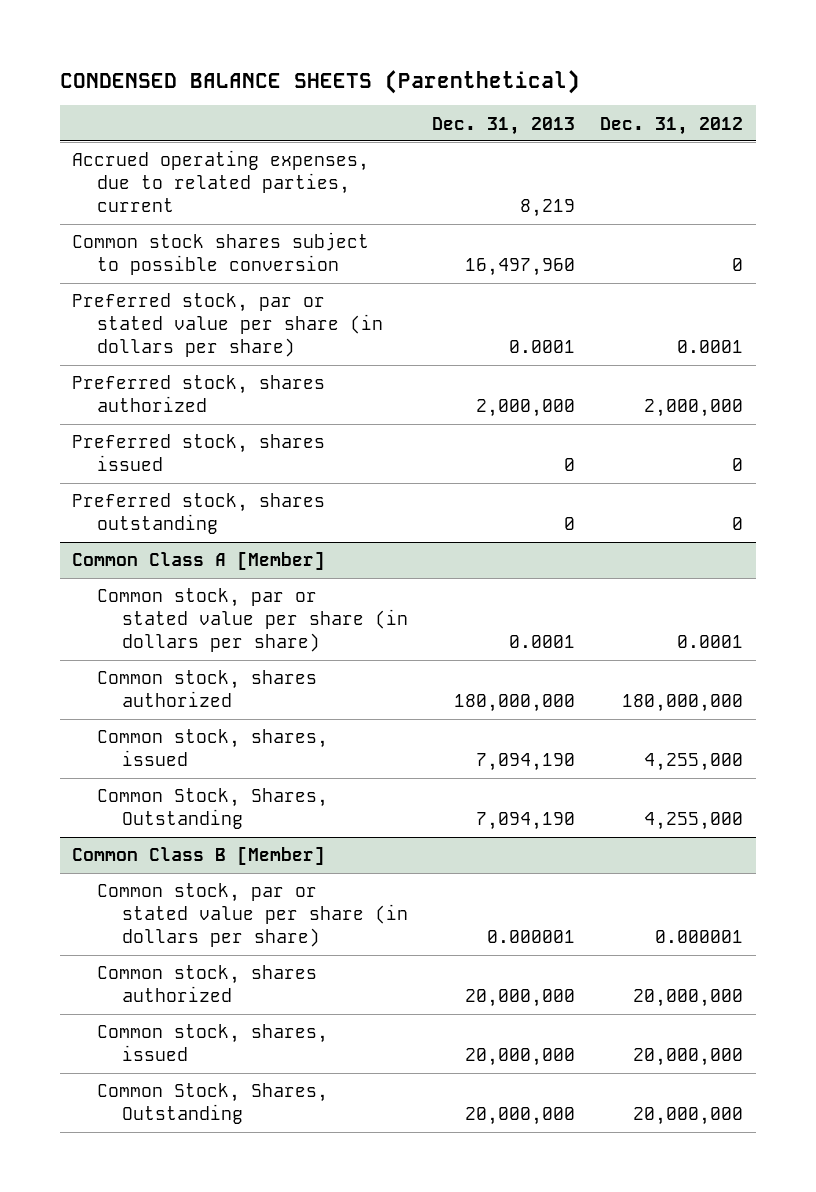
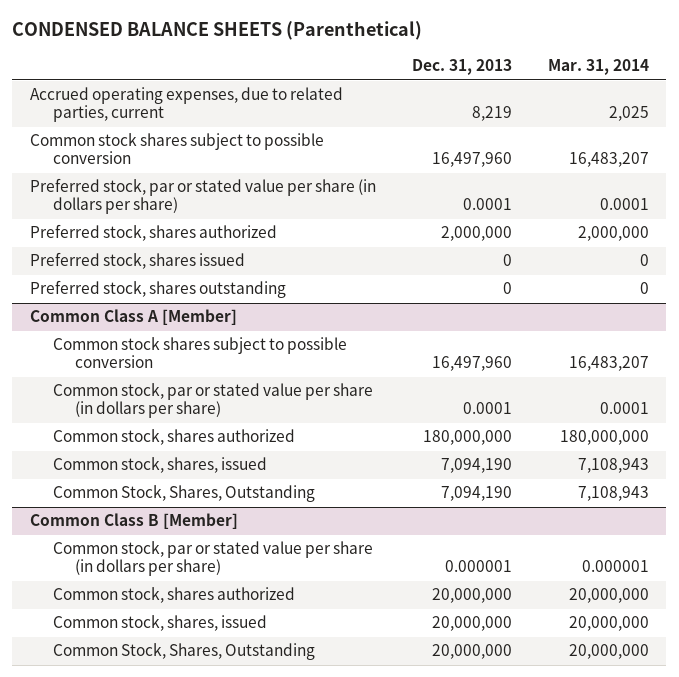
[600,116,744,135] Dec. 31, 2012 -> none
none -> [547,59,649,76] Mar. 31, 2014
none -> [52,337,347,369] Common stock shares subject to possible conversion

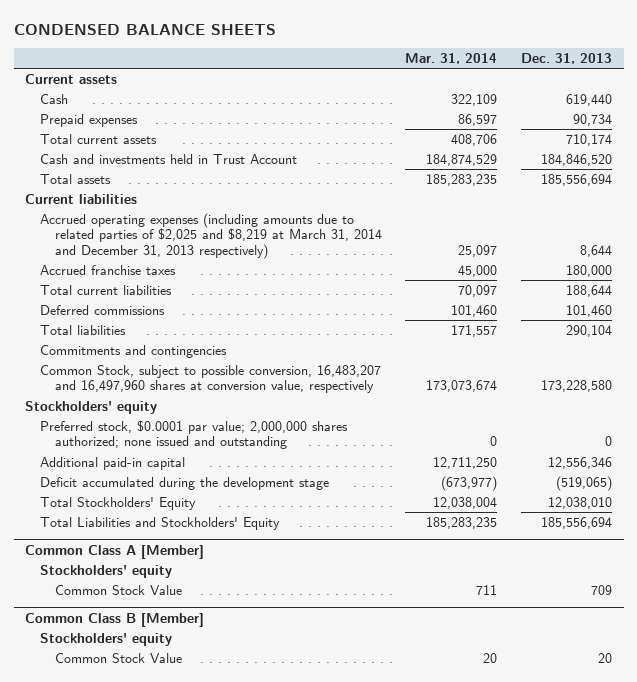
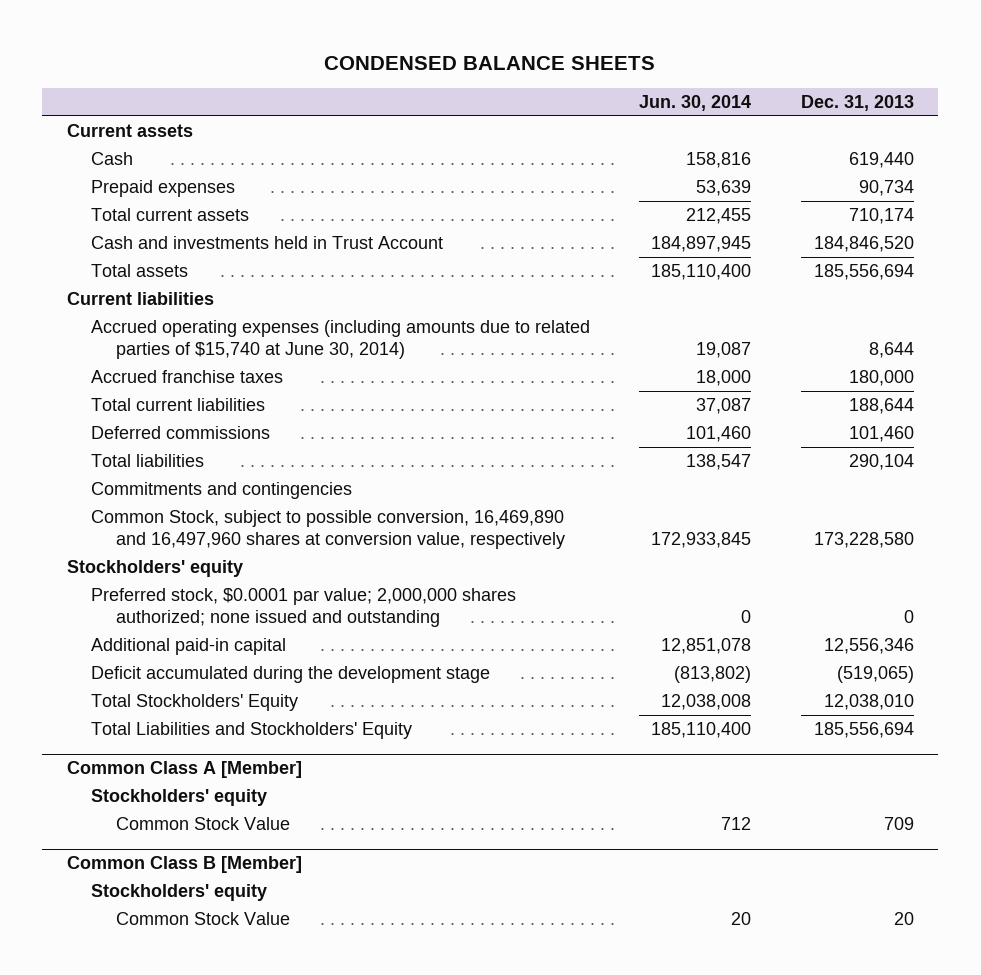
[405,52,498,64] Mar. 31, 2014 -> none
none -> [639,94,752,111] Jun. 30, 2014
[39,212,382,260] Accrued operating expenses (including amounts due to related parties of $2,025 and $8,219 at March 31, 2014 and December 31, 2013 respectively) -> [91,320,591,360] Accrued operating expenses (including amounts due to related parties of $15,740 at June 30, 2014)
[39,364,381,394] Common Stock, subject to possible conversion, 16,483,207 and 16,497,960 shares at conversion value, respectively -> [91,510,565,550] Common Stock, subject to possible conversion, 16,469,890 and 16,497,960 shares at conversion value, respectively

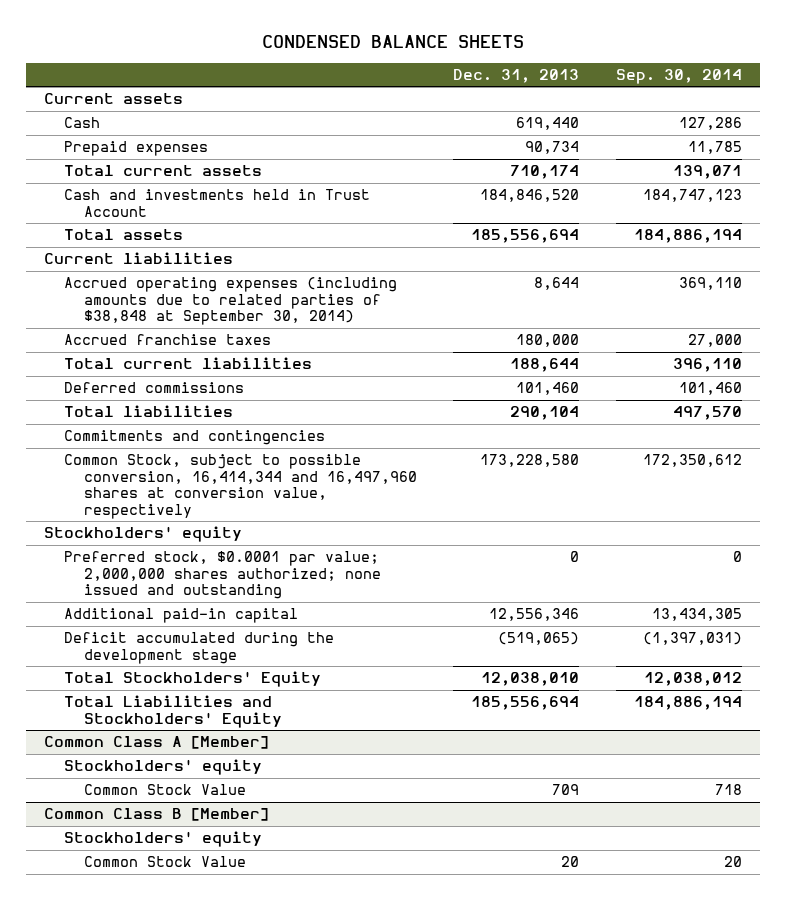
[639,94,752,111] Jun. 30, 2014 -> none
none -> [615,68,742,84] Sep. 30, 2014
[91,320,591,360] Accrued operating expenses (including amounts due to related parties of $15,740 at June 30, 2014) -> [64,277,398,326] Accrued operating expenses (including amounts due to related parties of $38,848 at September 30, 2014)
[91,510,565,550] Common Stock, subject to possible conversion, 16,469,890 and 16,497,960 shares at conversion value, respectively -> [64,454,417,520] Common Stock, subject to possible conversion, 16,414,344 and 16,497,960 shares at conversion value, respectively

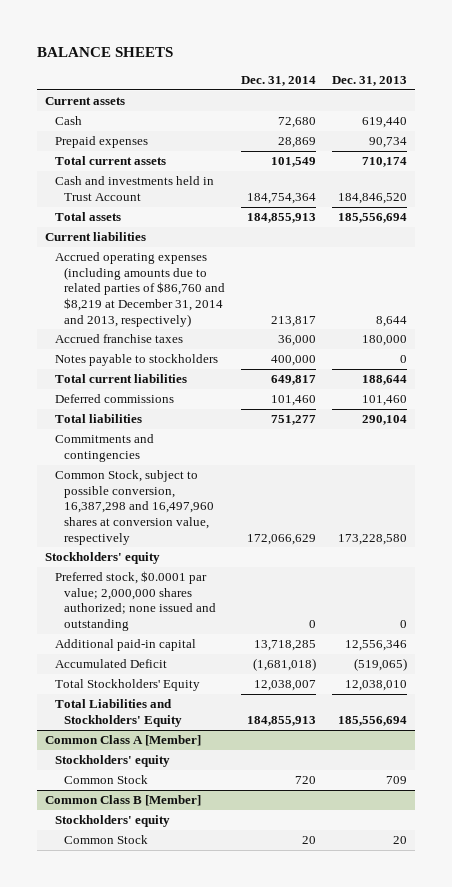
[262,35,525,49] CONDENSED BALANCE SHEETS -> [36,46,173,57] BALANCE SHEETS
[615,68,742,84] Sep. 30, 2014 -> none
none -> [241,75,317,86] Dec. 31, 2014
[64,277,398,326] Accrued operating expenses (including amounts due to related parties of $38,848 at September 30, 2014) -> [54,252,226,327] Accrued operating expenses (including amounts due to related parties of $86,760 and $8,219 at December 31, 2014 and 2013, respectively)
none -> [54,354,218,367] Notes payable to stockholders
[64,454,417,520] Common Stock, subject to possible conversion, 16,414,344 and 16,497,960 shares at conversion value, respectively -> [54,470,215,545] Common Stock, subject to possible conversion, 16,387,298 and 16,497,960 shares at conversion value, respectively
[64,632,335,664] Deficit accumulated during the development stage -> [54,659,167,669] Accumulated Deficit
[83,784,246,796] Common Stock Value -> [64,775,149,785] Common Stock
[83,856,246,868] Common Stock Value -> [64,835,149,845] Common Stock

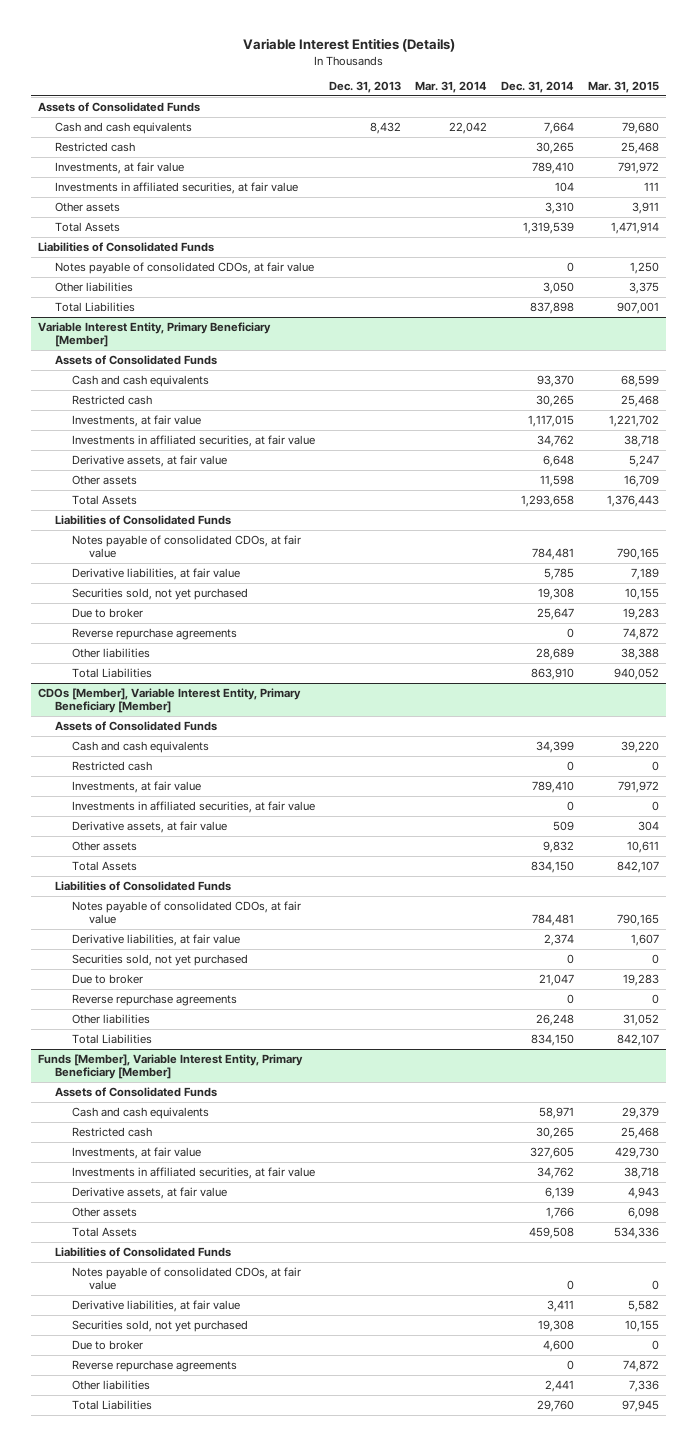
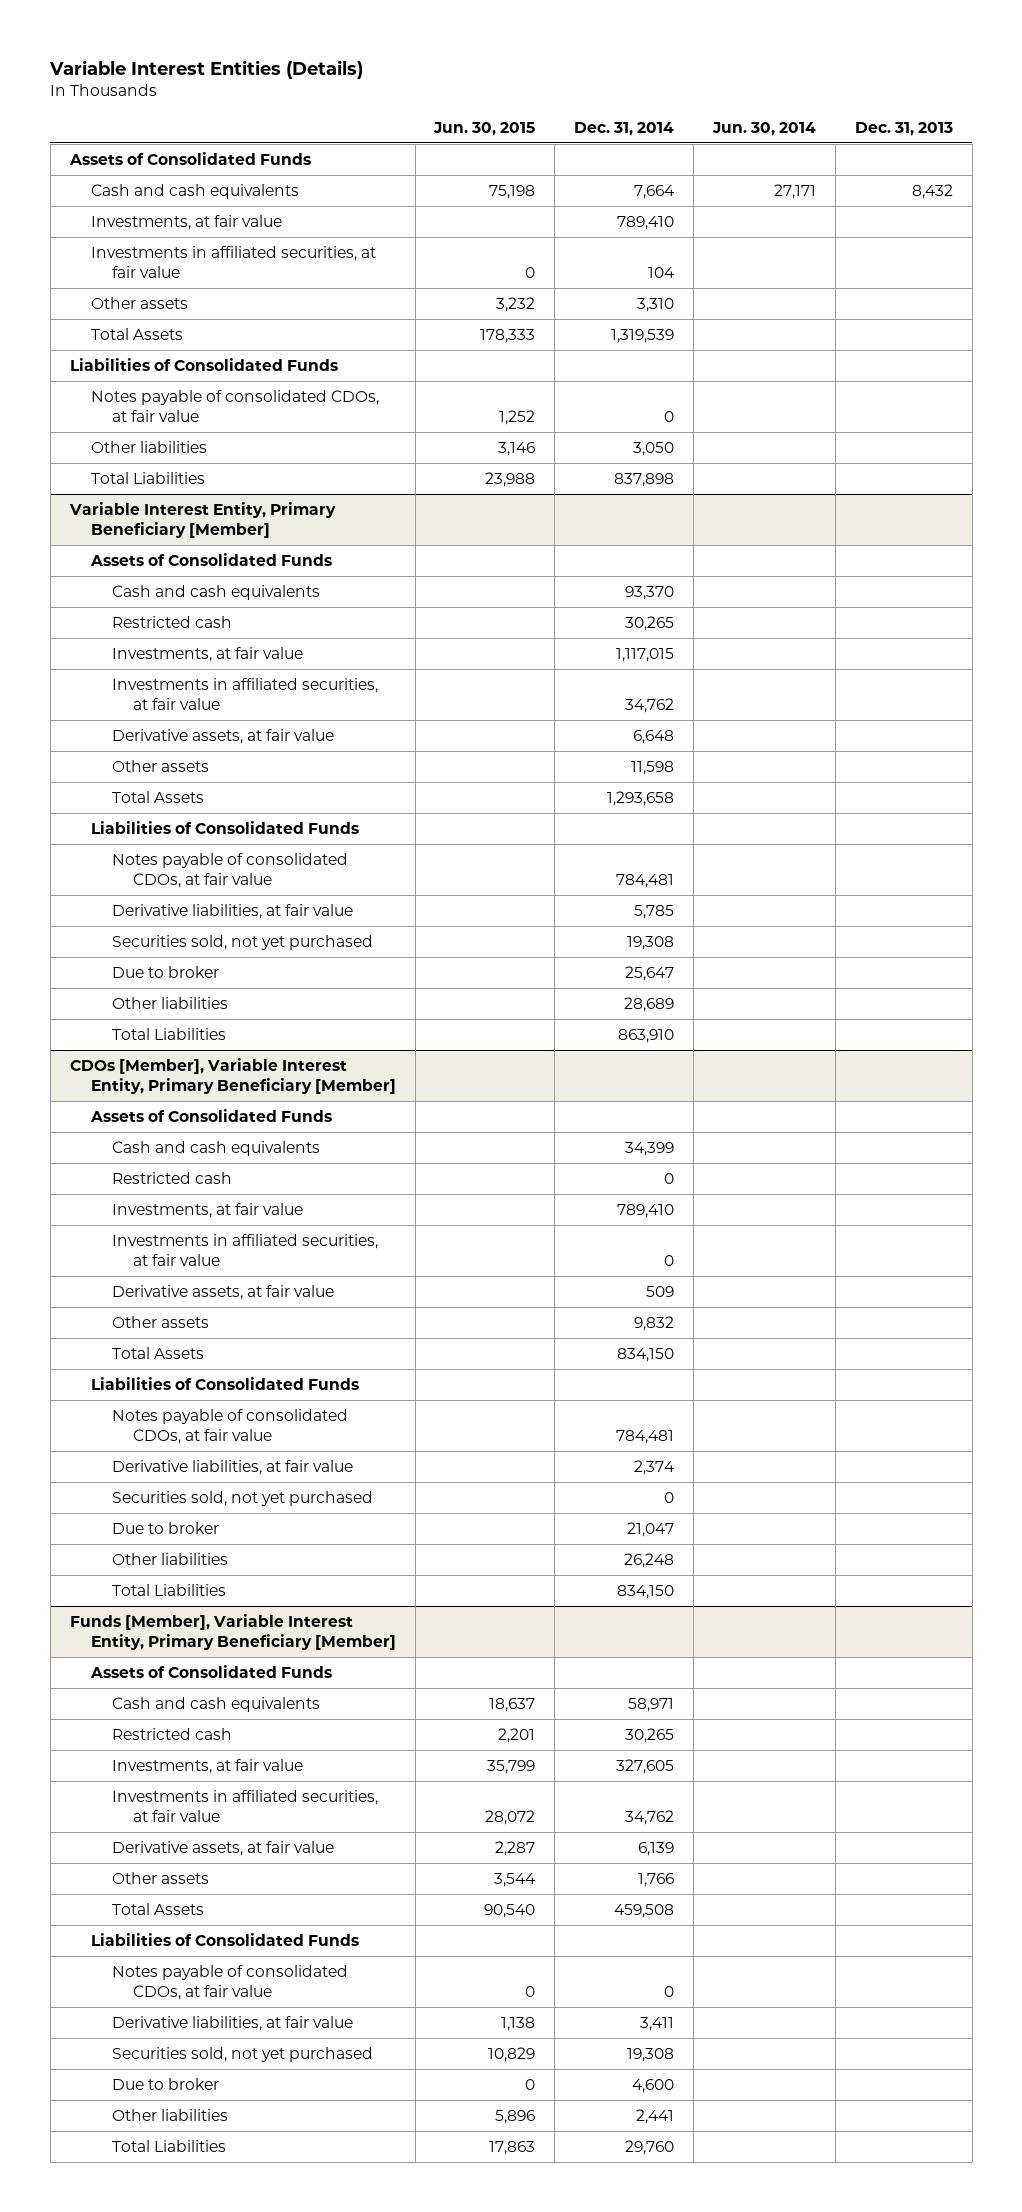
[415,81,488,94] Mar. 31, 2014 -> none
[588,81,660,94] Mar. 31, 2015 -> none
none -> [433,121,536,136] Jun. 30, 2015
none -> [712,121,817,136] Jun. 30, 2014
[55,141,136,152] Restricted cash -> none
[72,627,238,640] Reverse repurchase agreements -> none
[72,993,238,1006] Reverse repurchase agreements -> none
[72,1359,238,1372] Reverse repurchase agreements -> none

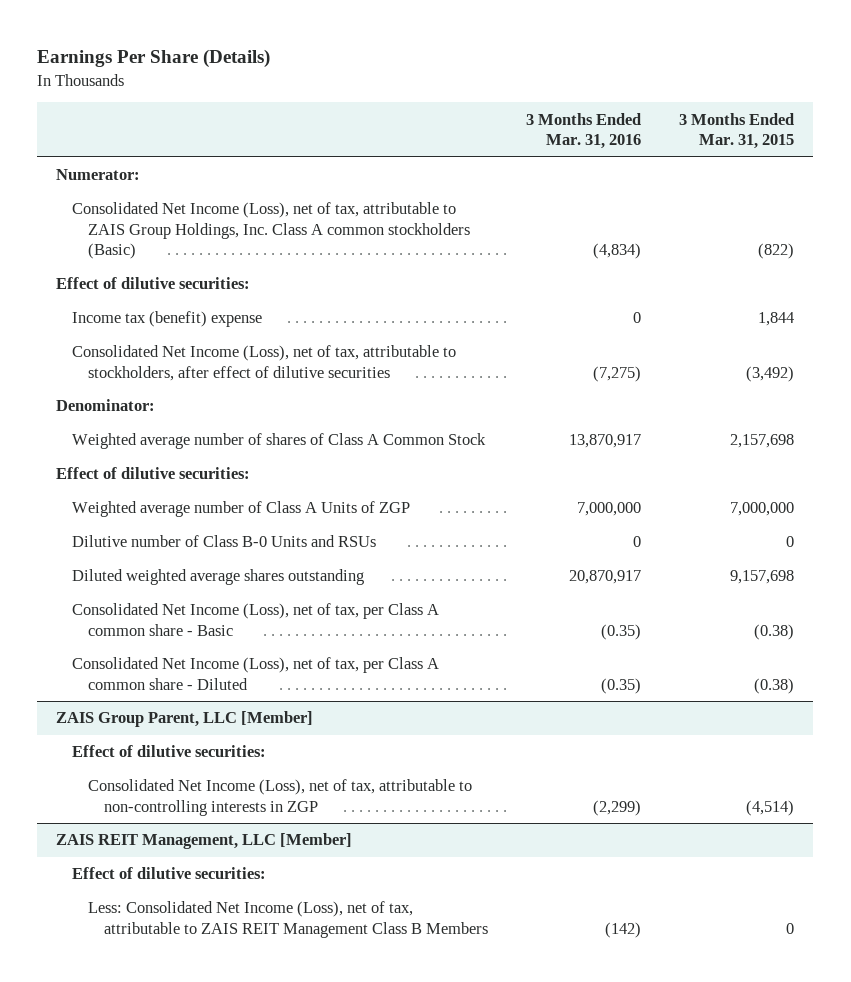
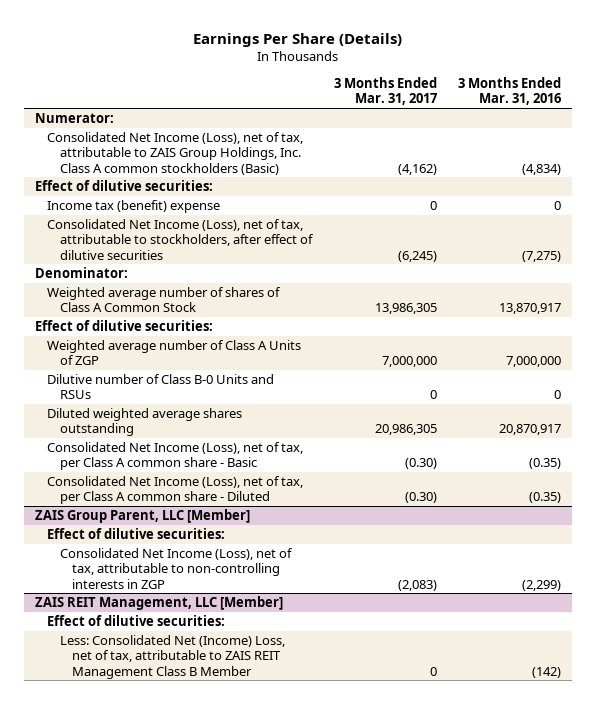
[679,112,795,150] 3 Months Ended Mar. 31, 2015 -> none
none -> [333,77,437,106] 3 Months Ended Mar. 31, 2017
[88,901,489,938] Less: Consolidated Net Income (Loss), net of tax, attributable to ZAIS REIT Management Class B Members -> [59,634,285,679] Less: Consolidated Net (Income) Loss, net of tax, attributable to ZAIS REIT Management Class B Member

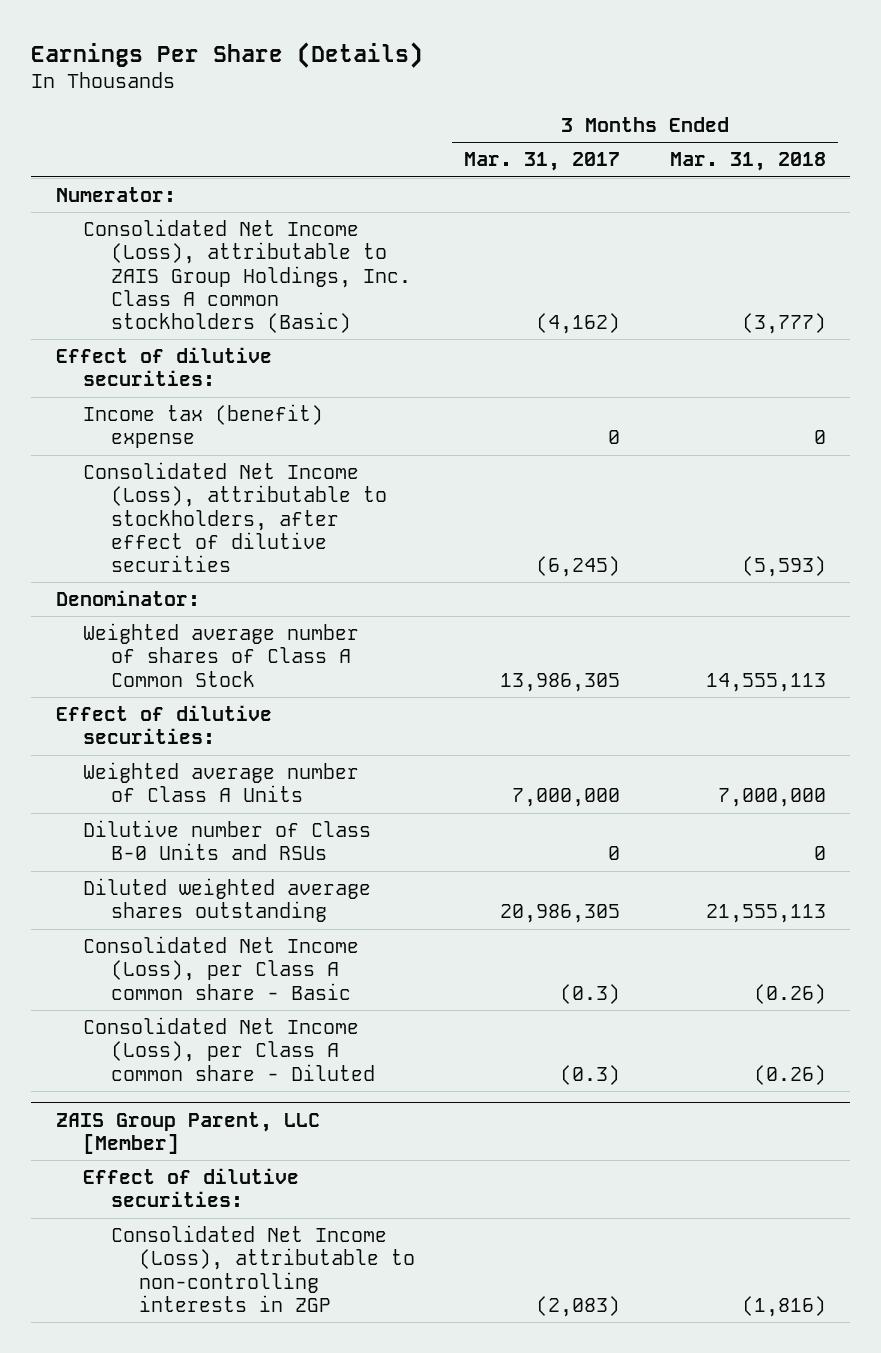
[458,77,562,106] 3 Months Ended Mar. 31, 2016 -> none
none -> [669,152,826,172] Mar. 31, 2018
[47,131,304,175] Consolidated Net Income (Loss), net of tax, attributable to ZAIS Group Holdings, Inc. Class A common stockholders (Basic) -> [83,219,412,334] Consolidated Net Income (Loss), attributable to ZAIS Group Holdings, Inc. Class A common stockholders (Basic)
[47,218,314,260] Consolidated Net Income (Loss), net of tax, attributable to stockholders, after effect of dilutive securities -> [83,462,388,573] Consolidated Net Income (Loss), attributable to stockholders, after effect of dilutive securities
[47,339,302,366] Weighted average number of Class A Units of ZGP -> [83,762,360,803] Weighted average number of Class A Units
[47,441,304,471] Consolidated Net Income (Loss), net of tax, per Class A common share - Basic -> [83,936,360,1000] Consolidated Net Income (Loss), per Class A common share - Basic
[404,458,437,470] (0.30) -> [560,983,621,1004] (0.3)
[47,475,304,505] Consolidated Net Income (Loss), net of tax, per Class A common share - Diluted -> [83,1017,376,1081] Consolidated Net Income (Loss), per Class A common share - Diluted
[404,492,437,504] (0.30) -> [560,1064,621,1085] (0.3)
[34,595,283,610] ZAIS REIT Management, LLC [Member] -> none
[47,614,226,626] Effect of dilutive securities: -> none
[59,634,285,679] Less: Consolidated Net (Income) Loss, net of tax, attributable to ZAIS REIT Management Class B Member -> none
[59,547,293,589] Consolidated Net Income (Loss), net of tax, attributable to non-controlling interests in ZGP -> [111,1225,415,1312] Consolidated Net Income (Loss), attributable to non-controlling interests in ZGP

